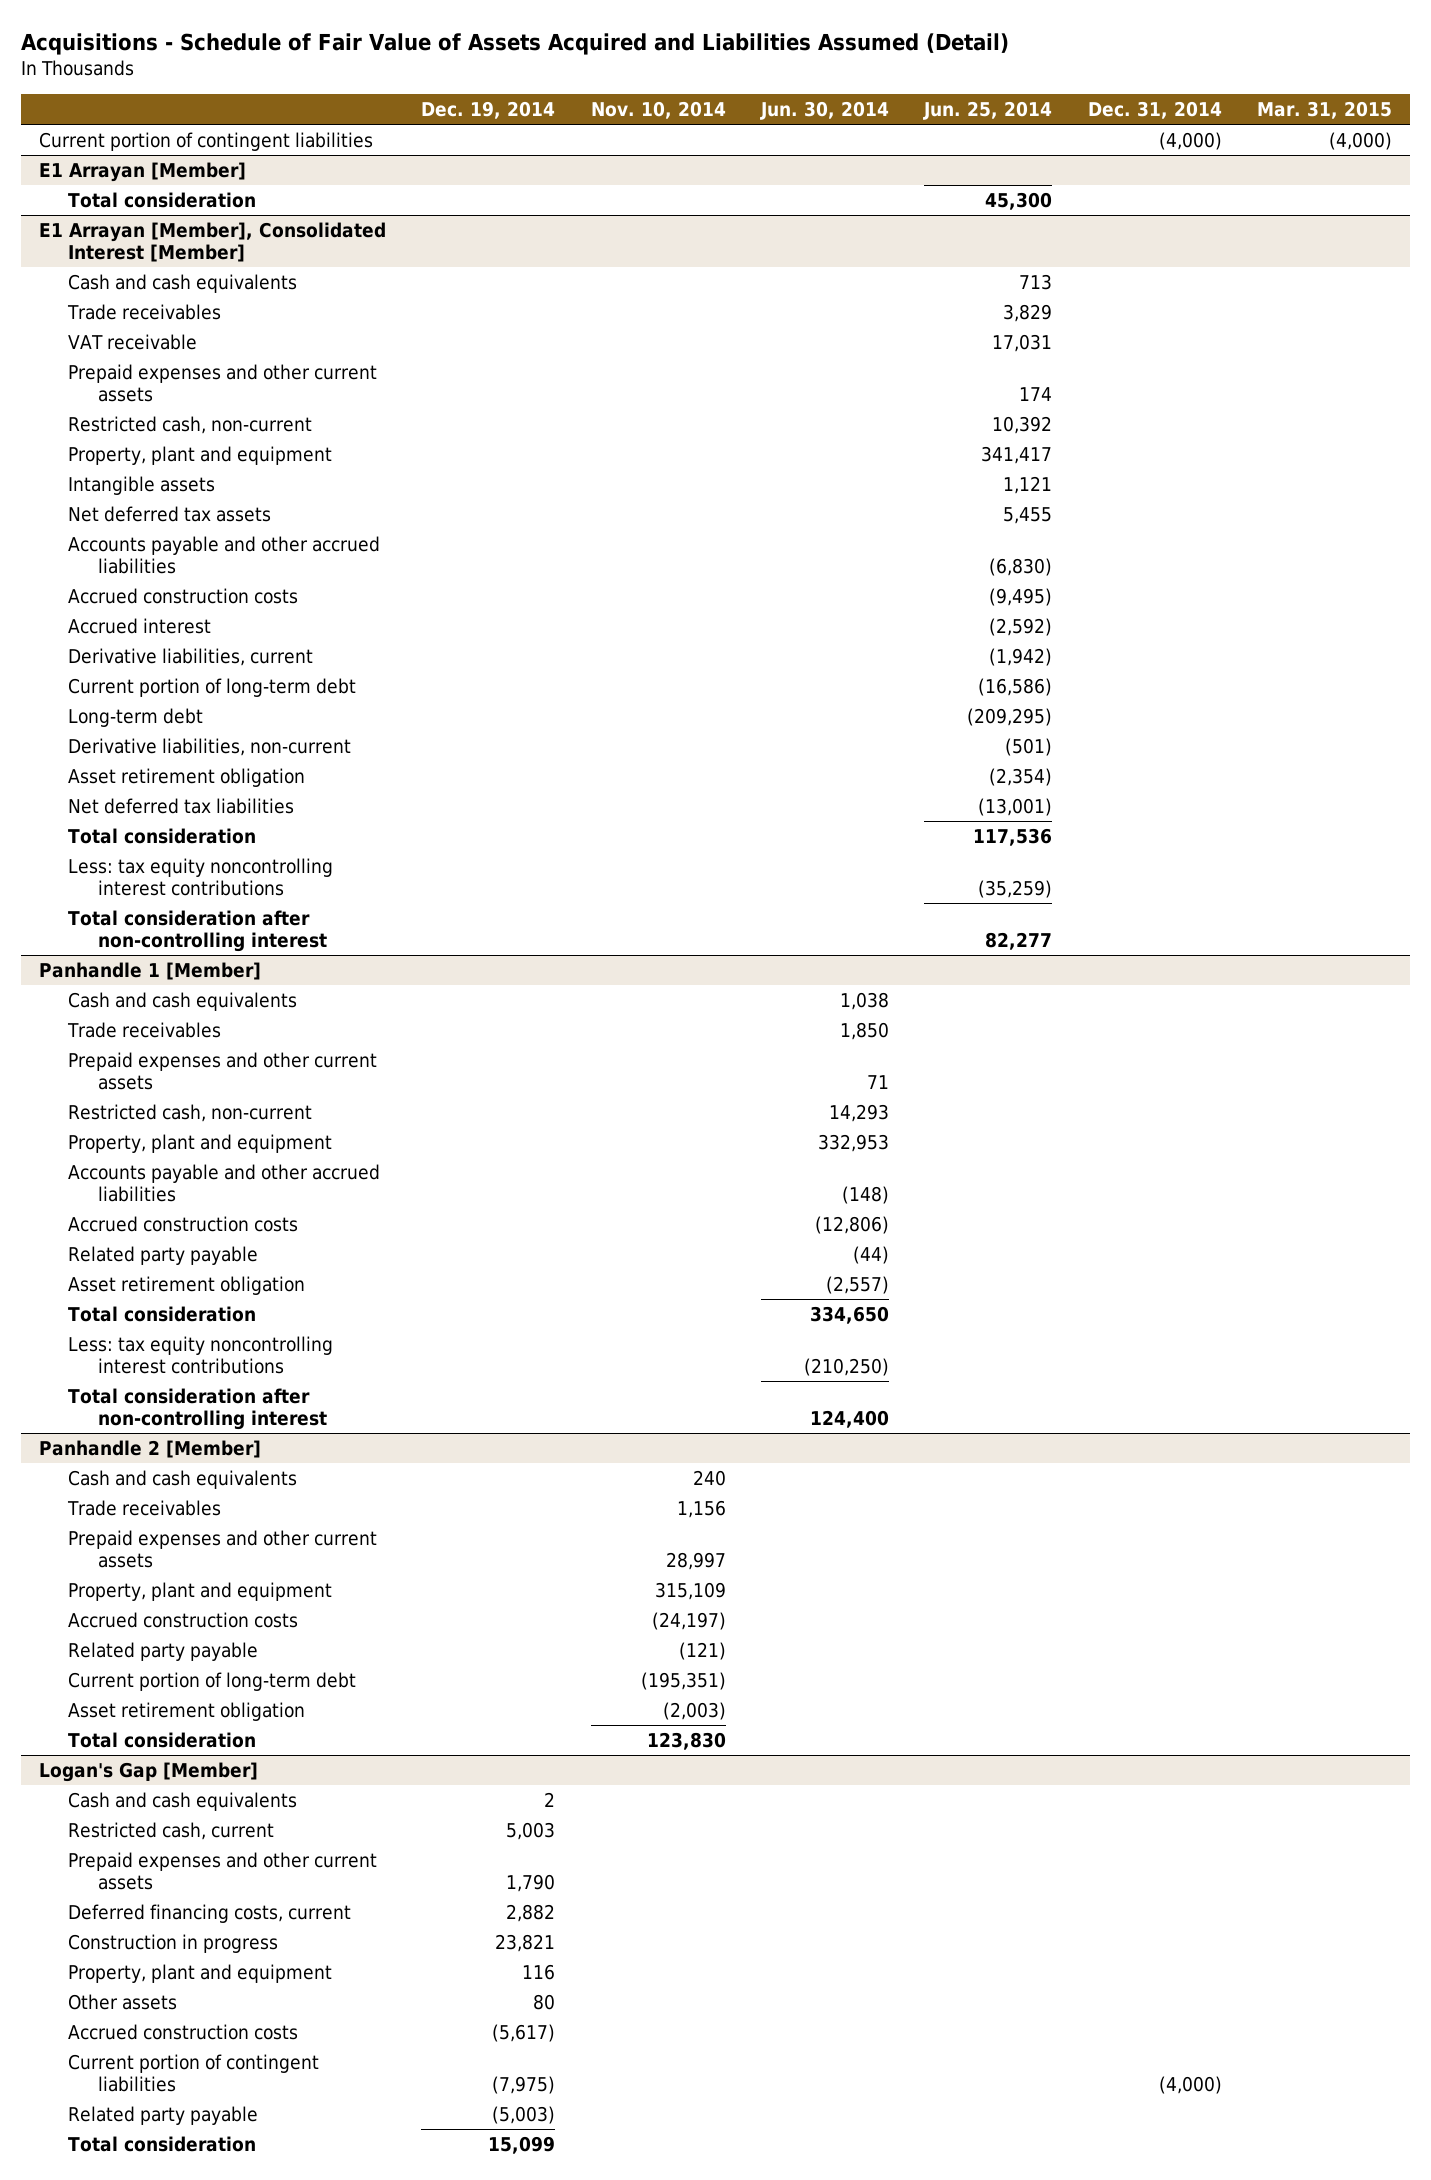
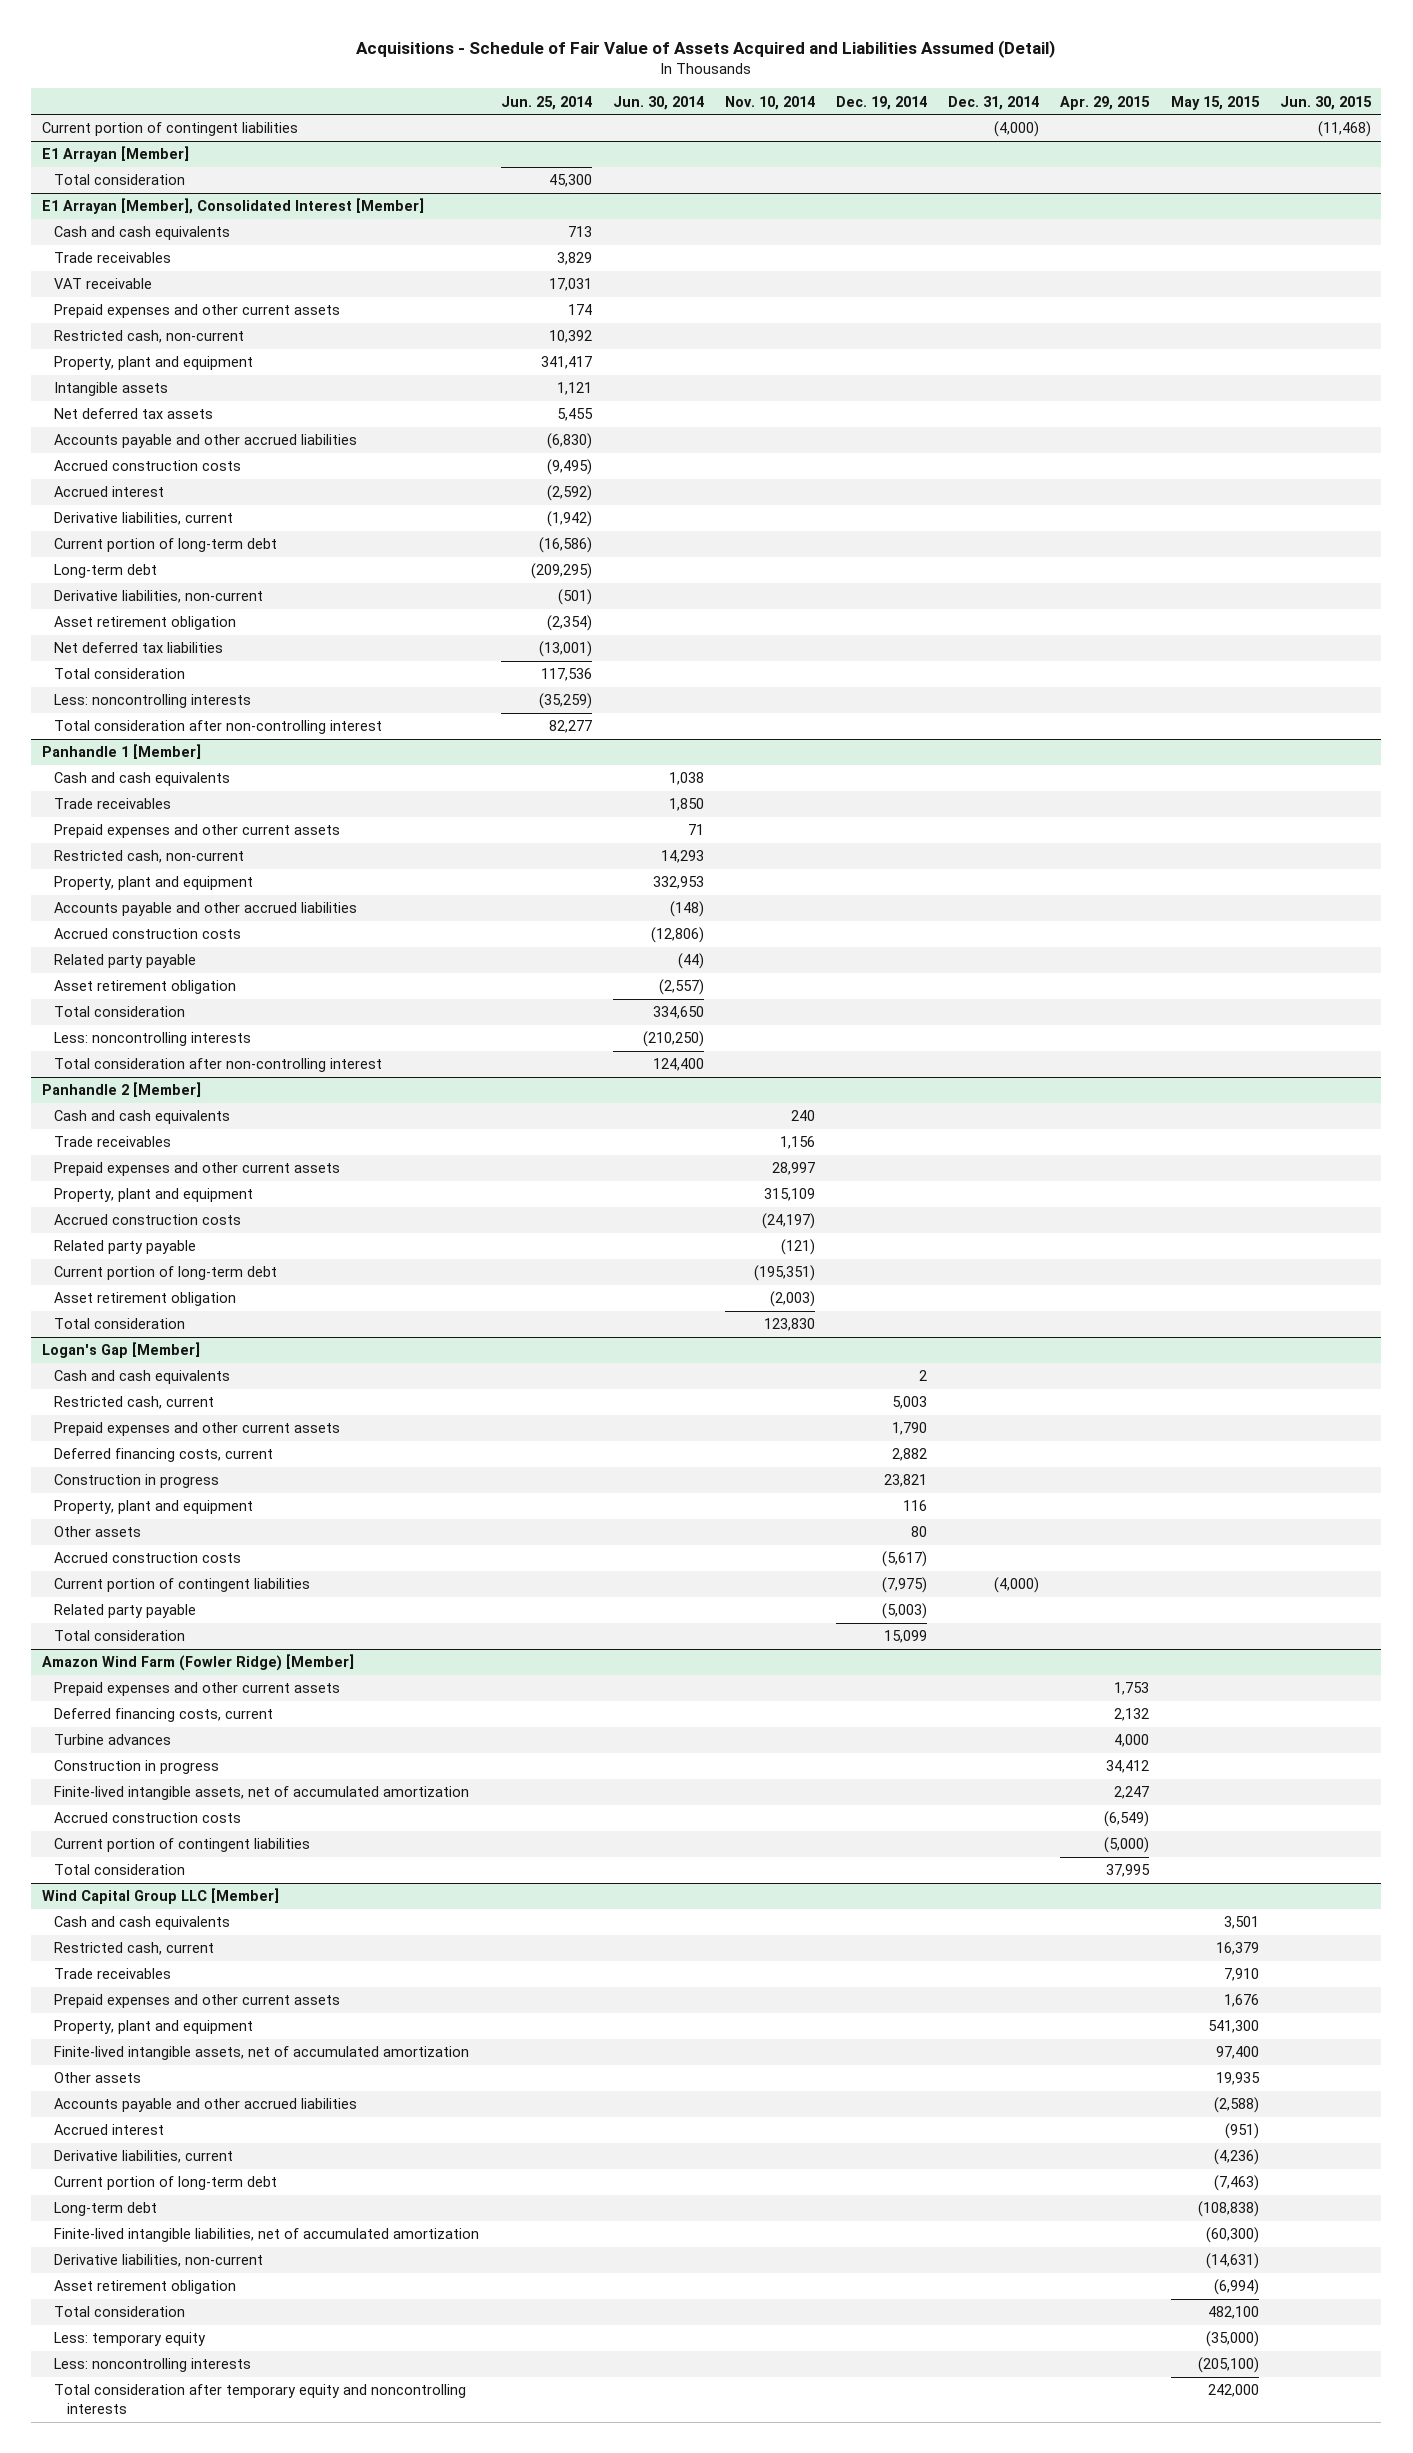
[1256,100,1392,119] Mar. 31, 2015 -> none
none -> [1060,95,1151,110] Apr. 29, 2015
none -> [1170,95,1260,110] May 15, 2015
none -> [1279,95,1372,110] Jun. 30, 2015
[68,857,334,896] Less: tax equity noncontrolling interest contributions -> [54,694,252,709] Less: noncontrolling interests
[68,1335,334,1374] Less: tax equity noncontrolling interest contributions -> [54,1032,252,1047] Less: noncontrolling interests
none -> [42,1654,355,1672] Amazon Wind Farm (Fowler Ridge) [Member]
none -> [54,1682,341,1697] Prepaid expenses and other current assets
none -> [54,1708,274,1723] Deferred financing costs, current
none -> [54,1734,172,1746] Turbine advances
none -> [54,1760,220,1775] Construction in progress
none -> [54,1786,470,1801] Finite-lived intangible assets, net of accumulated amortization
none -> [54,1812,242,1824] Accrued construction costs
none -> [54,1838,311,1853] Current portion of contingent liabilities
none -> [54,1864,186,1876] Total consideration
none -> [42,1888,280,1905] Wind Capital Group LLC [Member]
none -> [54,1916,231,1931] Cash and cash equivalents
none -> [54,1942,215,1956] Restricted cash, current
none -> [54,1968,172,1980] Trade receivables
none -> [54,1994,341,2009] Prepaid expenses and other current assets
none -> [54,2020,254,2035] Property, plant and equipment
none -> [54,2046,470,2061] Finite-lived intangible assets, net of accumulated amortization
none -> [54,2072,142,2084] Other assets
none -> [54,2098,358,2113] Accounts payable and other accrued liabilities
none -> [54,2124,165,2136] Accrued interest
none -> [54,2150,234,2164] Derivative liabilities, current
none -> [54,2176,278,2191] Current portion of long-term debt
none -> [54,2202,158,2217] Long-term debt
none -> [54,2228,480,2243] Finite-lived intangible liabilities, net of accumulated amortization
none -> [54,2254,264,2268] Derivative liabilities, non-current
none -> [54,2280,237,2295] Asset retirement obligation
none -> [54,2306,186,2318] Total consideration
none -> [54,2332,207,2347] Less: temporary equity
none -> [54,2358,252,2373] Less: noncontrolling interests
none -> [54,2384,467,2414] Total consideration after temporary equity and noncontrolling interests

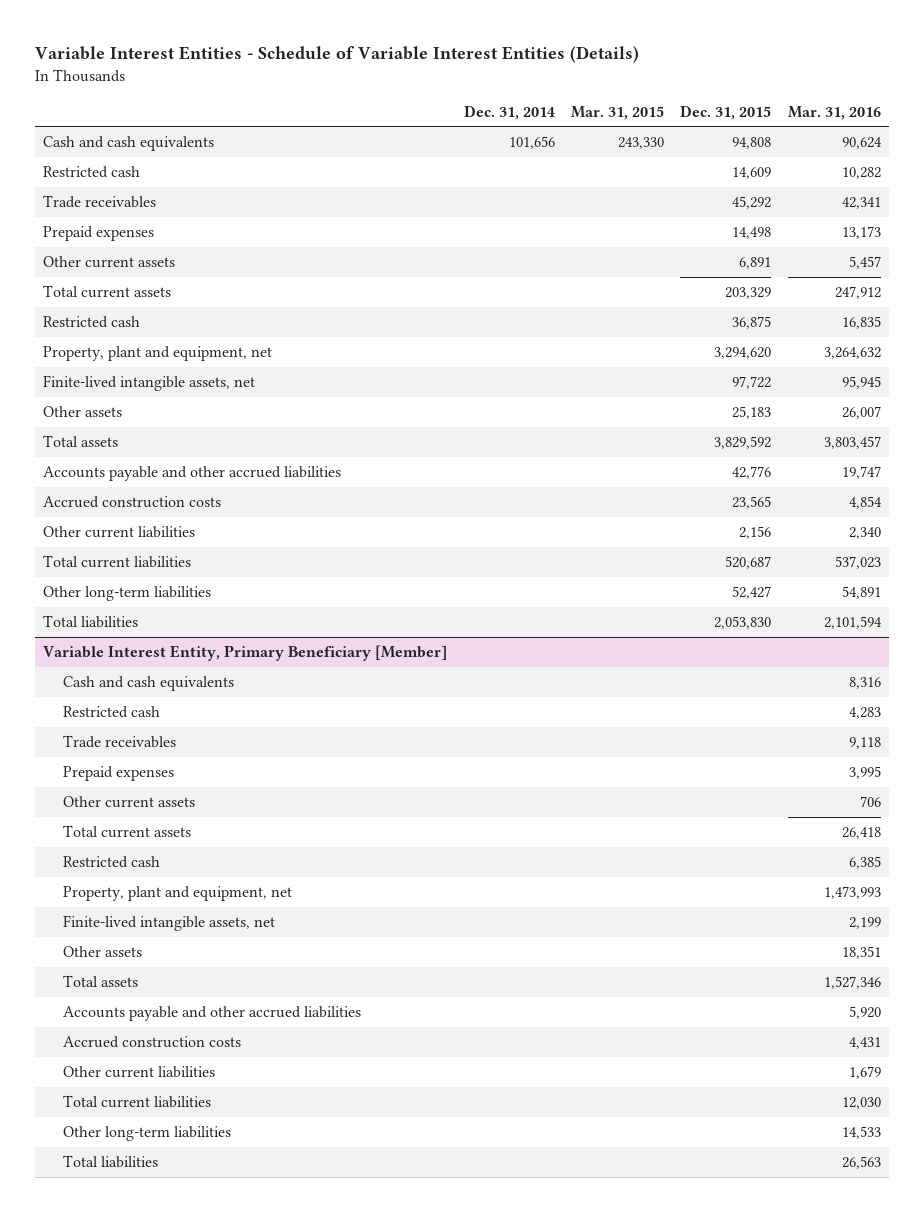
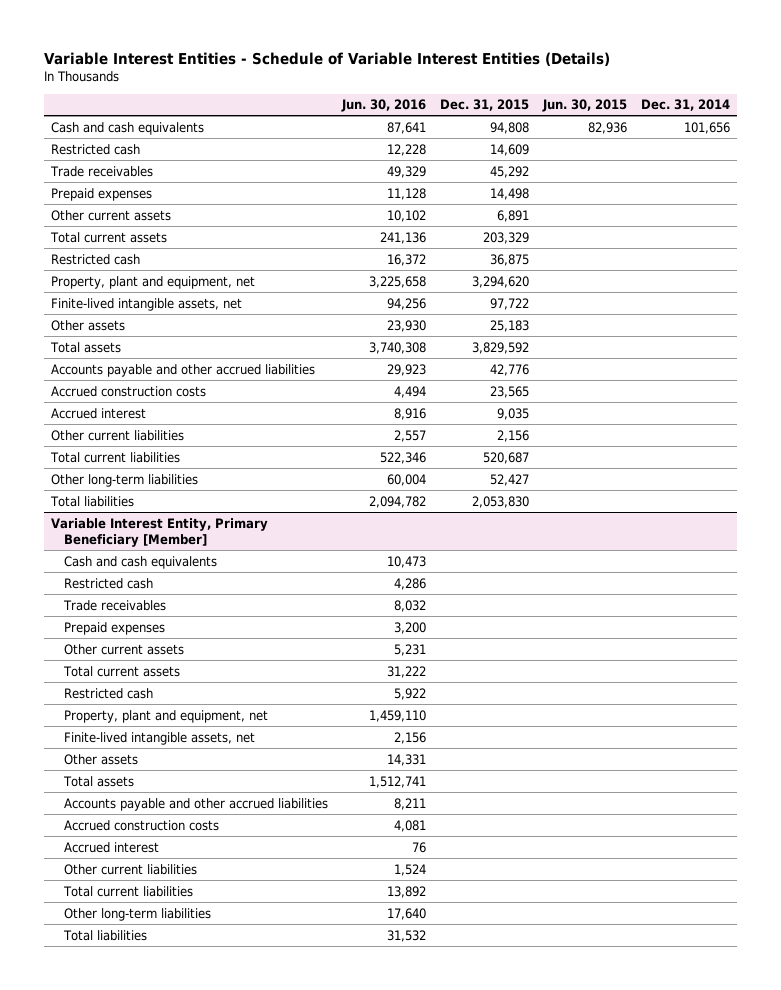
[570,105,664,120] Mar. 31, 2015 -> none
[787,105,881,120] Mar. 31, 2016 -> none
none -> [340,99,426,113] Jun. 30, 2016
none -> [541,99,627,113] Jun. 30, 2015
none -> [50,407,146,419] Accrued interest
none -> [63,841,159,853] Accrued interest

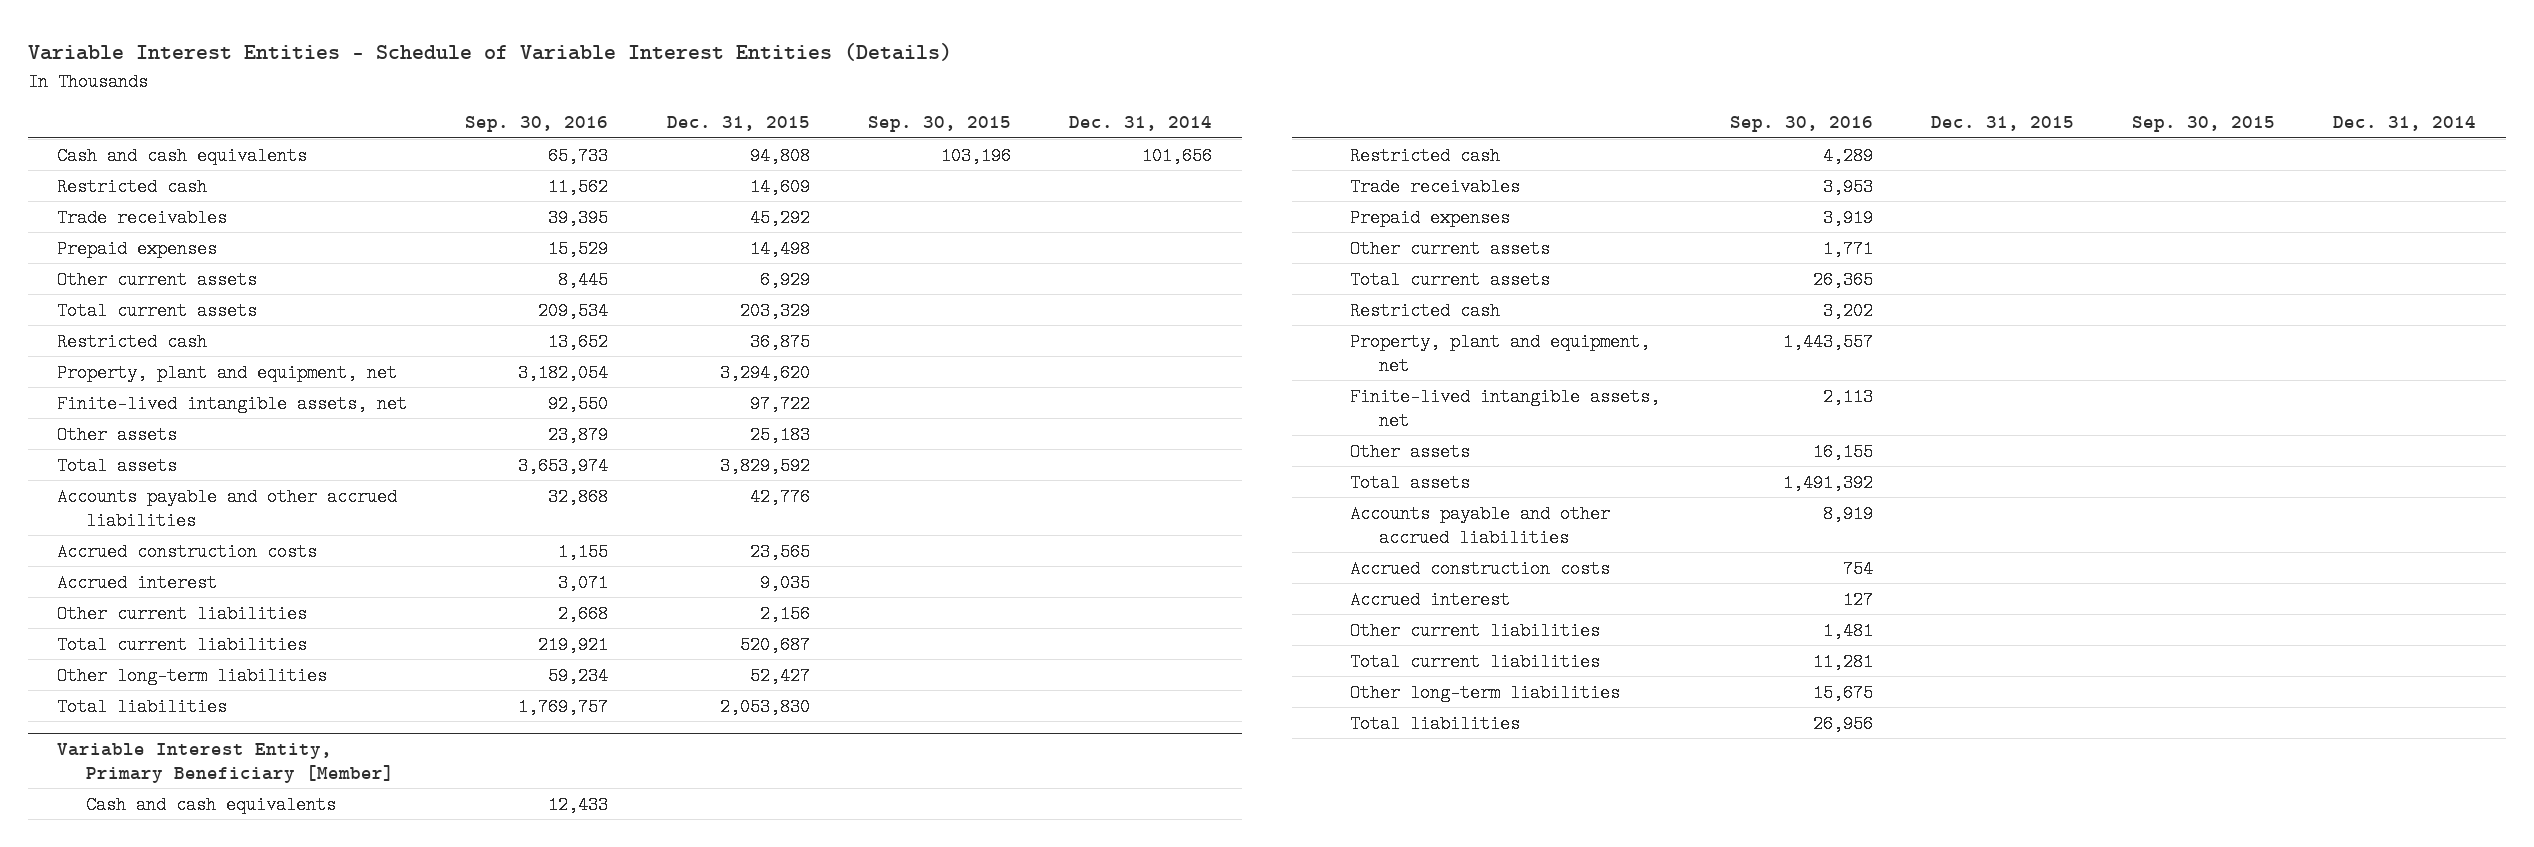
[340,99,426,113] Jun. 30, 2016 -> none
[541,99,627,113] Jun. 30, 2015 -> none
none -> [465,116,609,133] Sep. 30, 2016
none -> [868,116,1012,133] Sep. 30, 2015
[496,209,529,222] 6,891 -> [759,270,810,289] 6,929

